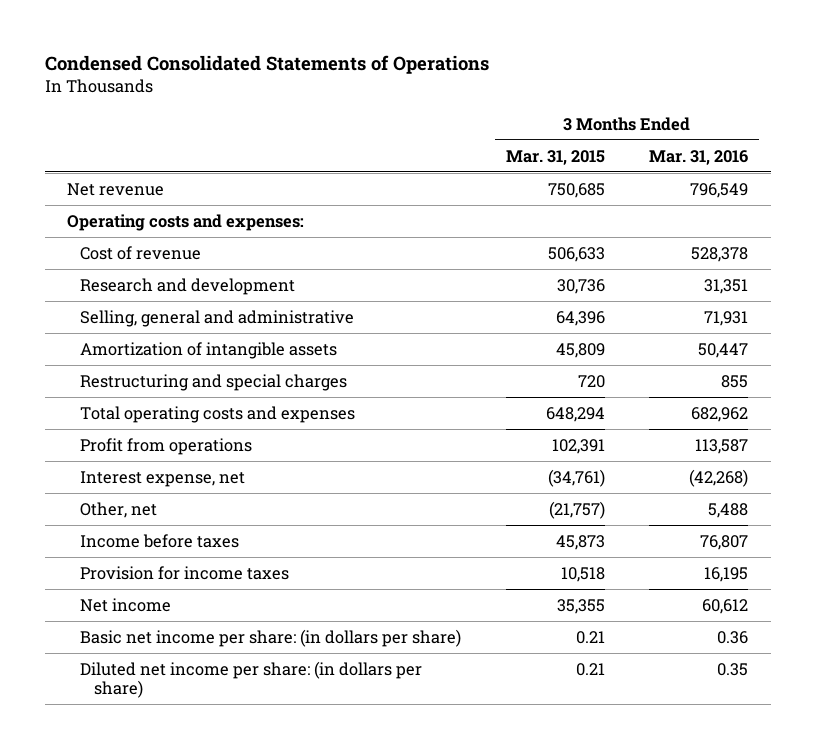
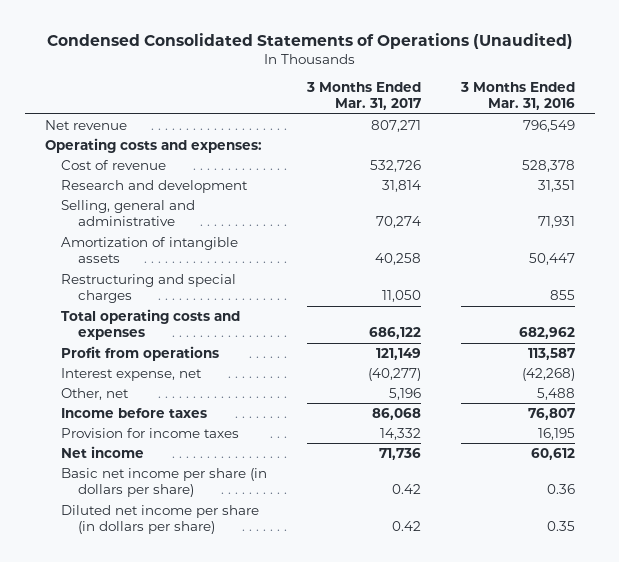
[44,54,489,74] Condensed Consolidated Statements of Operations -> [46,32,573,49] Condensed Consolidated Statements of Operations (Unaudited)
[505,149,605,165] Mar. 31, 2015 -> none
none -> [306,81,422,111] 3 Months Ended Mar. 31, 2017
[80,628,462,647] Basic net income per share: (in dollars per share) -> [61,467,268,498] Basic net income per share (in dollars per share)
[80,660,423,698] Diluted net income per share: (in dollars per share) -> [61,504,260,535] Diluted net income per share (in dollars per share)

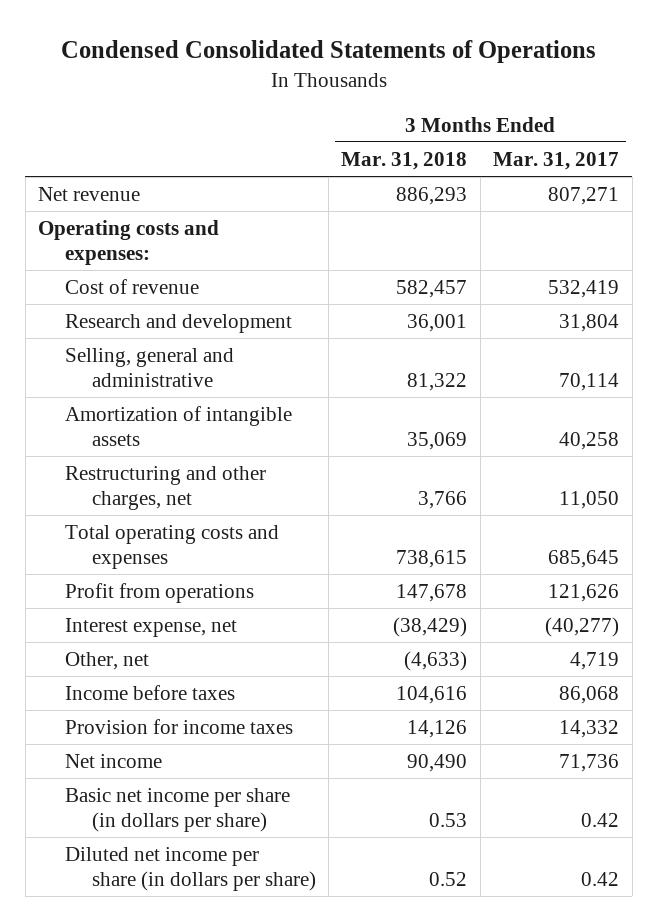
[46,32,573,49] Condensed Consolidated Statements of Operations (Unaudited) -> [60,39,596,63] Condensed Consolidated Statements of Operations
[459,81,575,111] 3 Months Ended Mar. 31, 2016 -> none
none -> [341,151,468,170] Mar. 31, 2018
[370,159,422,172] 532,726 -> [548,279,620,298] 532,419
[382,179,422,192] 31,814 -> [559,313,620,332] 31,804
[376,216,422,229] 70,274 -> [559,372,620,391] 70,114
[61,273,237,304] Restructuring and special charges -> [64,465,266,510] Restructuring and other charges, net
[369,327,422,340] 686,122 -> [548,549,620,568] 685,645
[376,347,422,360] 121,149 -> [548,583,620,602] 121,626
[389,387,422,400] 5,196 -> [570,651,620,670] 4,719

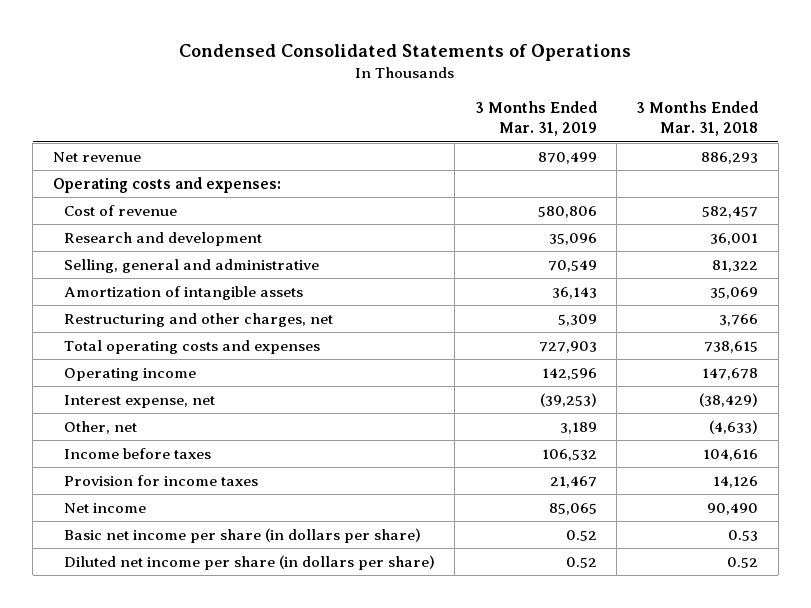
[493,151,620,170] Mar. 31, 2017 -> none
none -> [474,101,597,137] 3 Months Ended Mar. 31, 2019
[64,582,254,603] Profit from operations -> [63,368,196,382] Operating income

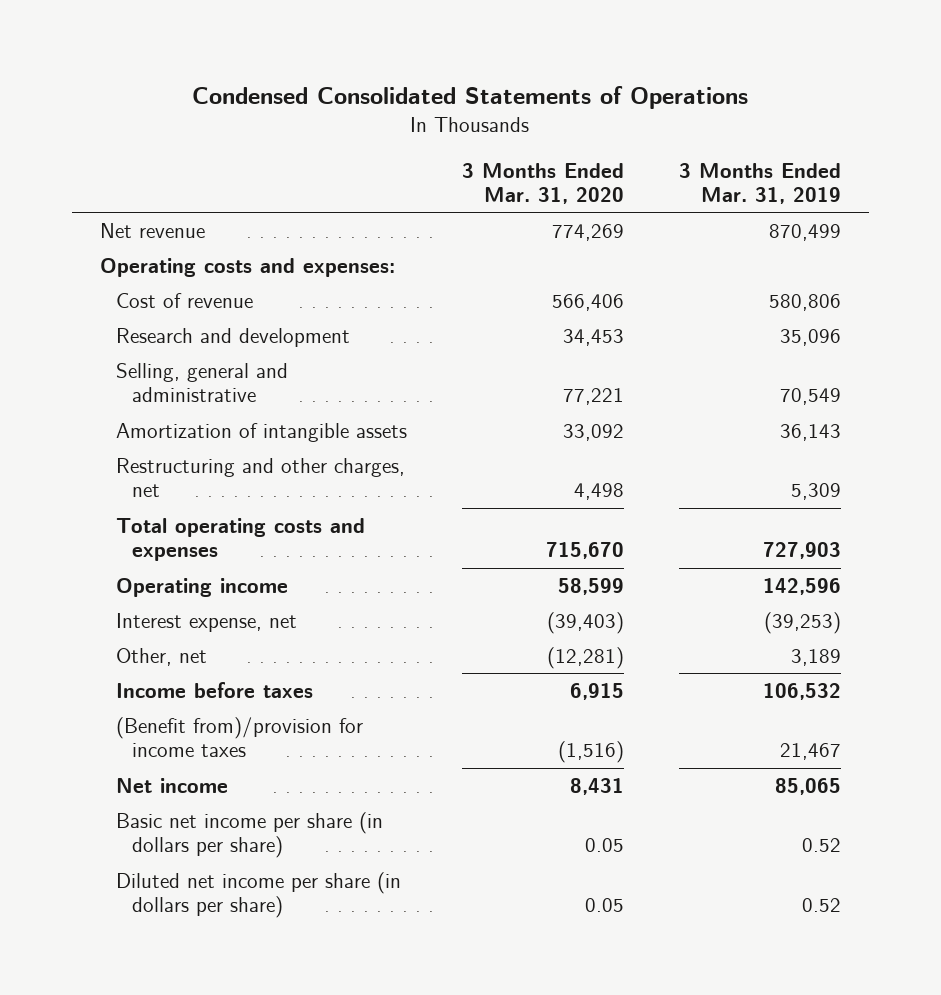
[636,101,759,137] 3 Months Ended Mar. 31, 2018 -> none
none -> [461,162,624,205] 3 Months Ended Mar. 31, 2020
[63,475,258,487] Provision for income taxes -> [115,716,363,758] (Benefit from)/provision for income taxes

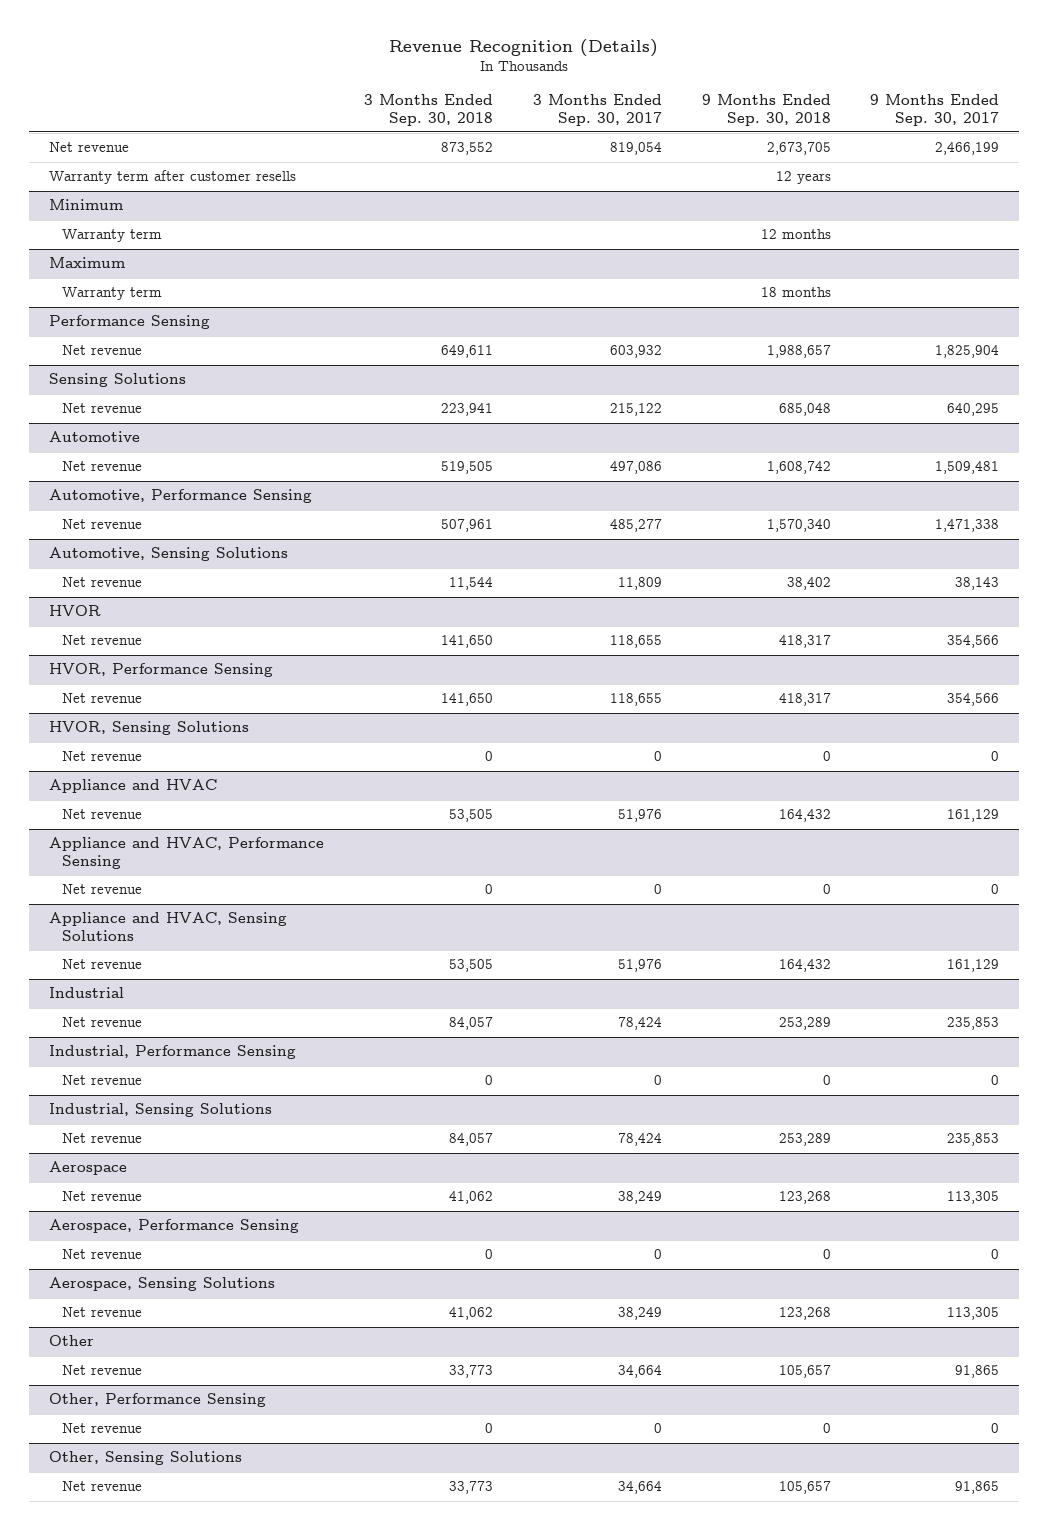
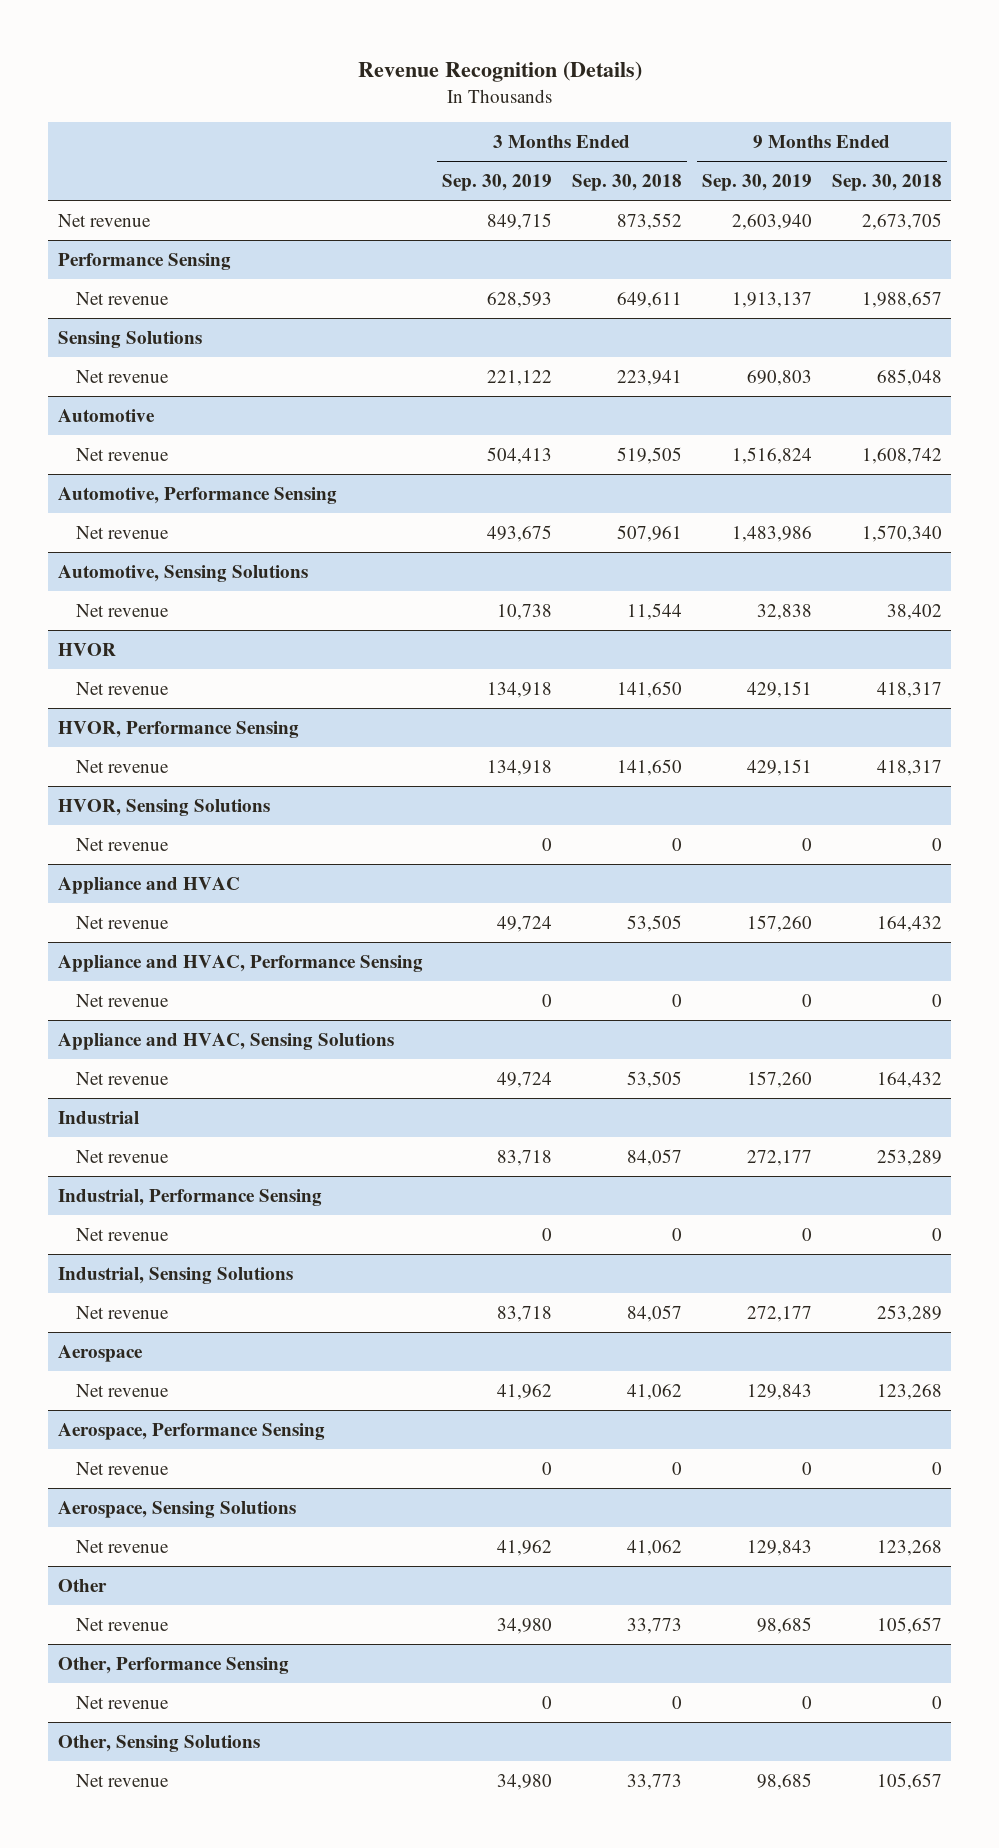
[532,93,662,126] 3 Months Ended Sep. 30, 2017 -> none
[870,93,1000,126] 9 Months Ended Sep. 30, 2017 -> none
none -> [442,174,553,192] Sep. 30, 2019
none -> [701,174,812,192] Sep. 30, 2019
[49,170,297,185] Warranty term after customer resells -> none
[49,199,124,211] Minimum -> none
[61,229,162,243] Warranty term -> none
[49,257,126,269] Maximum -> none
[61,287,162,301] Warranty term -> none

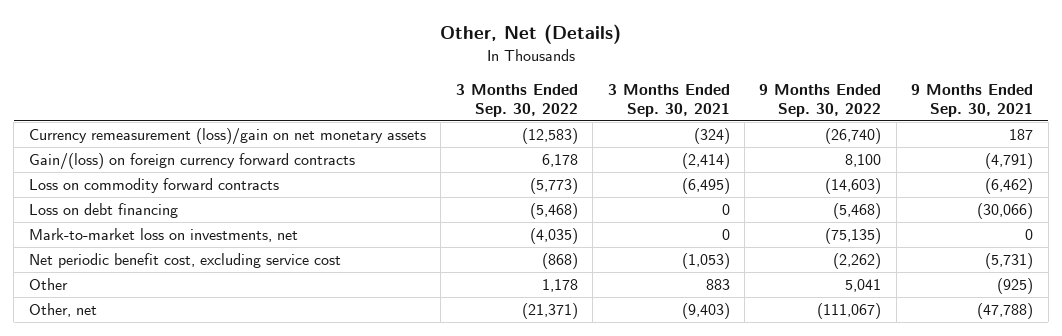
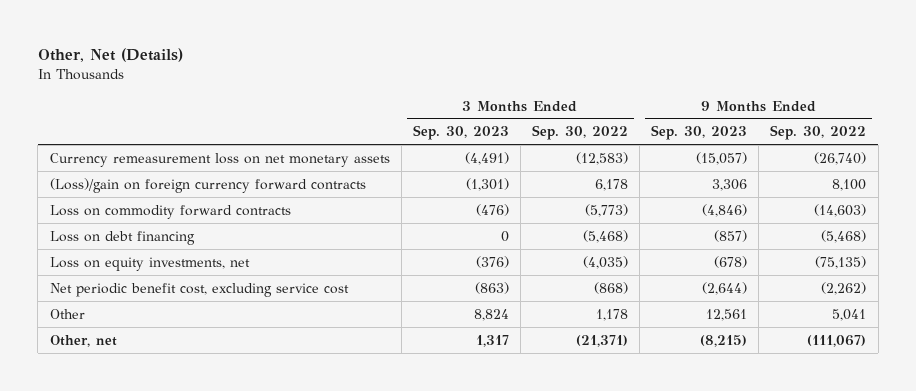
[607,83,730,117] 3 Months Ended Sep. 30, 2021 -> none
[911,83,1034,117] 9 Months Ended Sep. 30, 2021 -> none
none -> [412,125,509,141] Sep. 30, 2023
none -> [651,125,748,141] Sep. 30, 2023
[28,128,426,146] Currency remeasurement (loss)/gain on net monetary assets -> [49,152,390,167] Currency remeasurement loss on net monetary assets
[28,153,355,171] Gain/(loss) on foreign currency forward contracts -> [49,177,366,193] (Loss)/gain on foreign currency forward contracts
[28,228,298,243] Mark-to-market loss on investments, net -> [49,256,250,271] Loss on equity investments, net

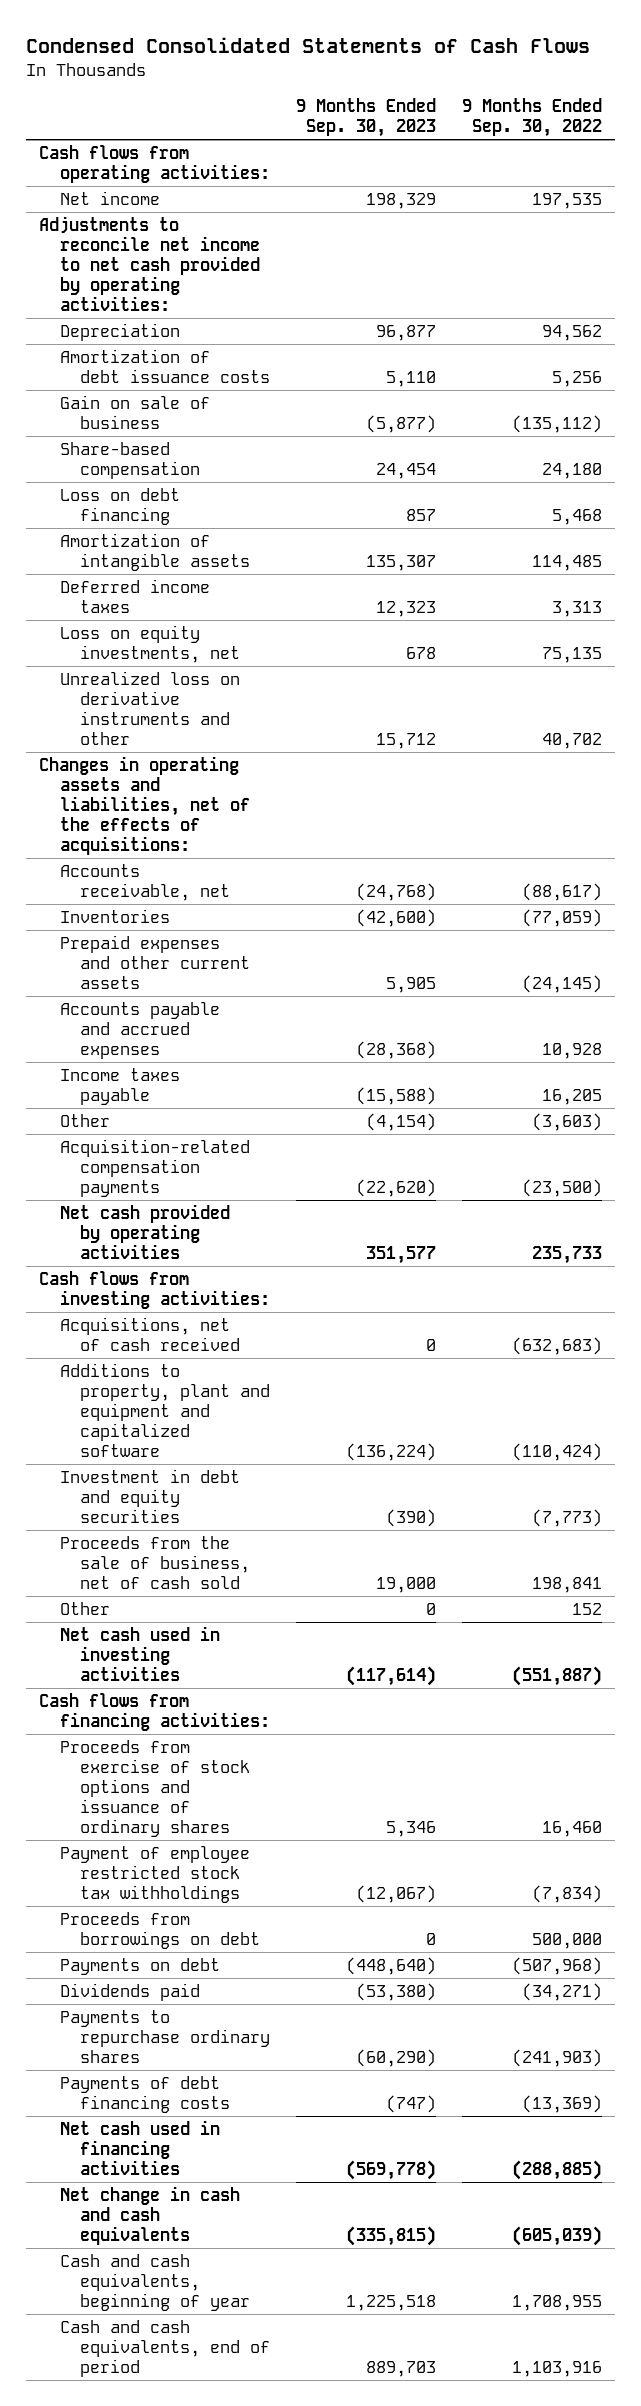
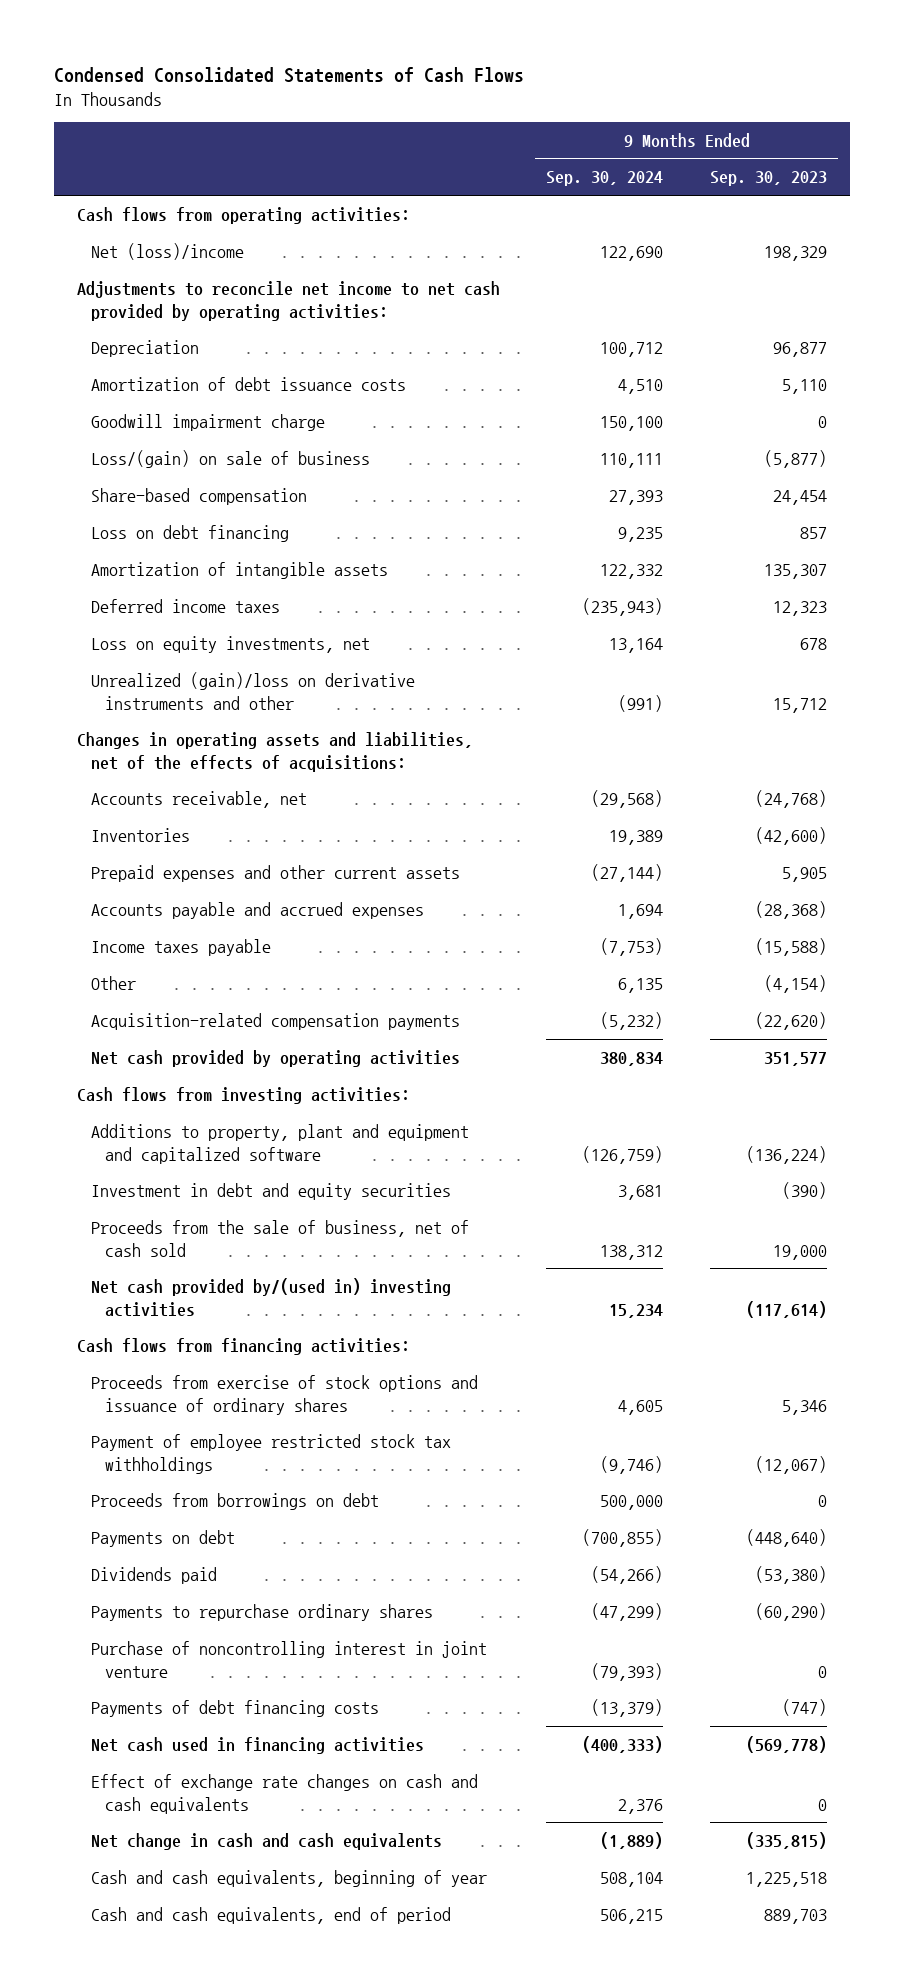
[462,98,603,138] 9 Months Ended Sep. 30, 2022 -> none
none -> [546,171,664,187] Sep. 30, 2024
[59,190,160,205] Net income -> [90,242,244,260] Net (loss)/income
none -> [90,413,325,431] Goodwill impairment charge
[59,394,210,429] Gain on sale of business -> [90,449,370,468] Loss/(gain) on sale of business
[59,670,240,745] Unrealized loss on derivative instruments and other -> [90,671,415,710] Unrealized (gain)/loss on derivative instruments and other
[59,1316,241,1351] Acquisitions, net of cash received -> none
[59,1601,110,1615] Other -> none
[59,1625,220,1681] Net cash used in investing activities -> [90,1277,451,1317] Net cash provided by/(used in) investing activities
none -> [90,1640,487,1678] Purchase of noncontrolling interest in joint venture
none -> [90,1773,478,1814] Effect of exchange rate changes on cash and cash equivalents

